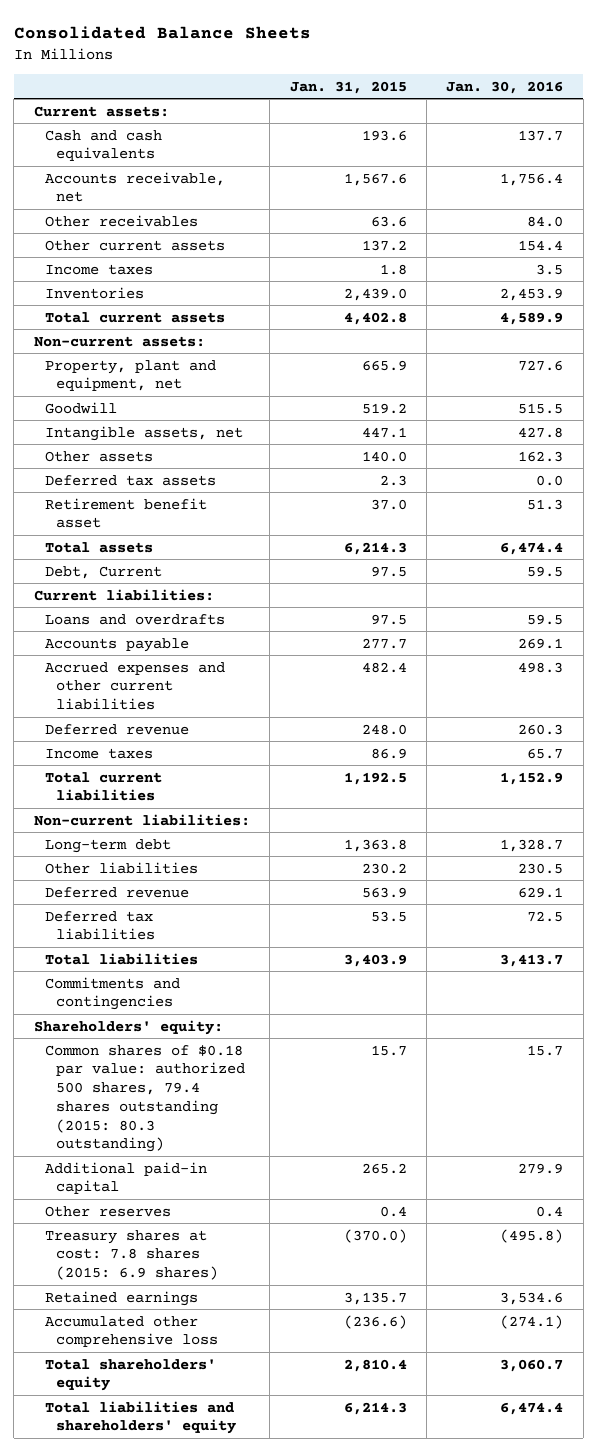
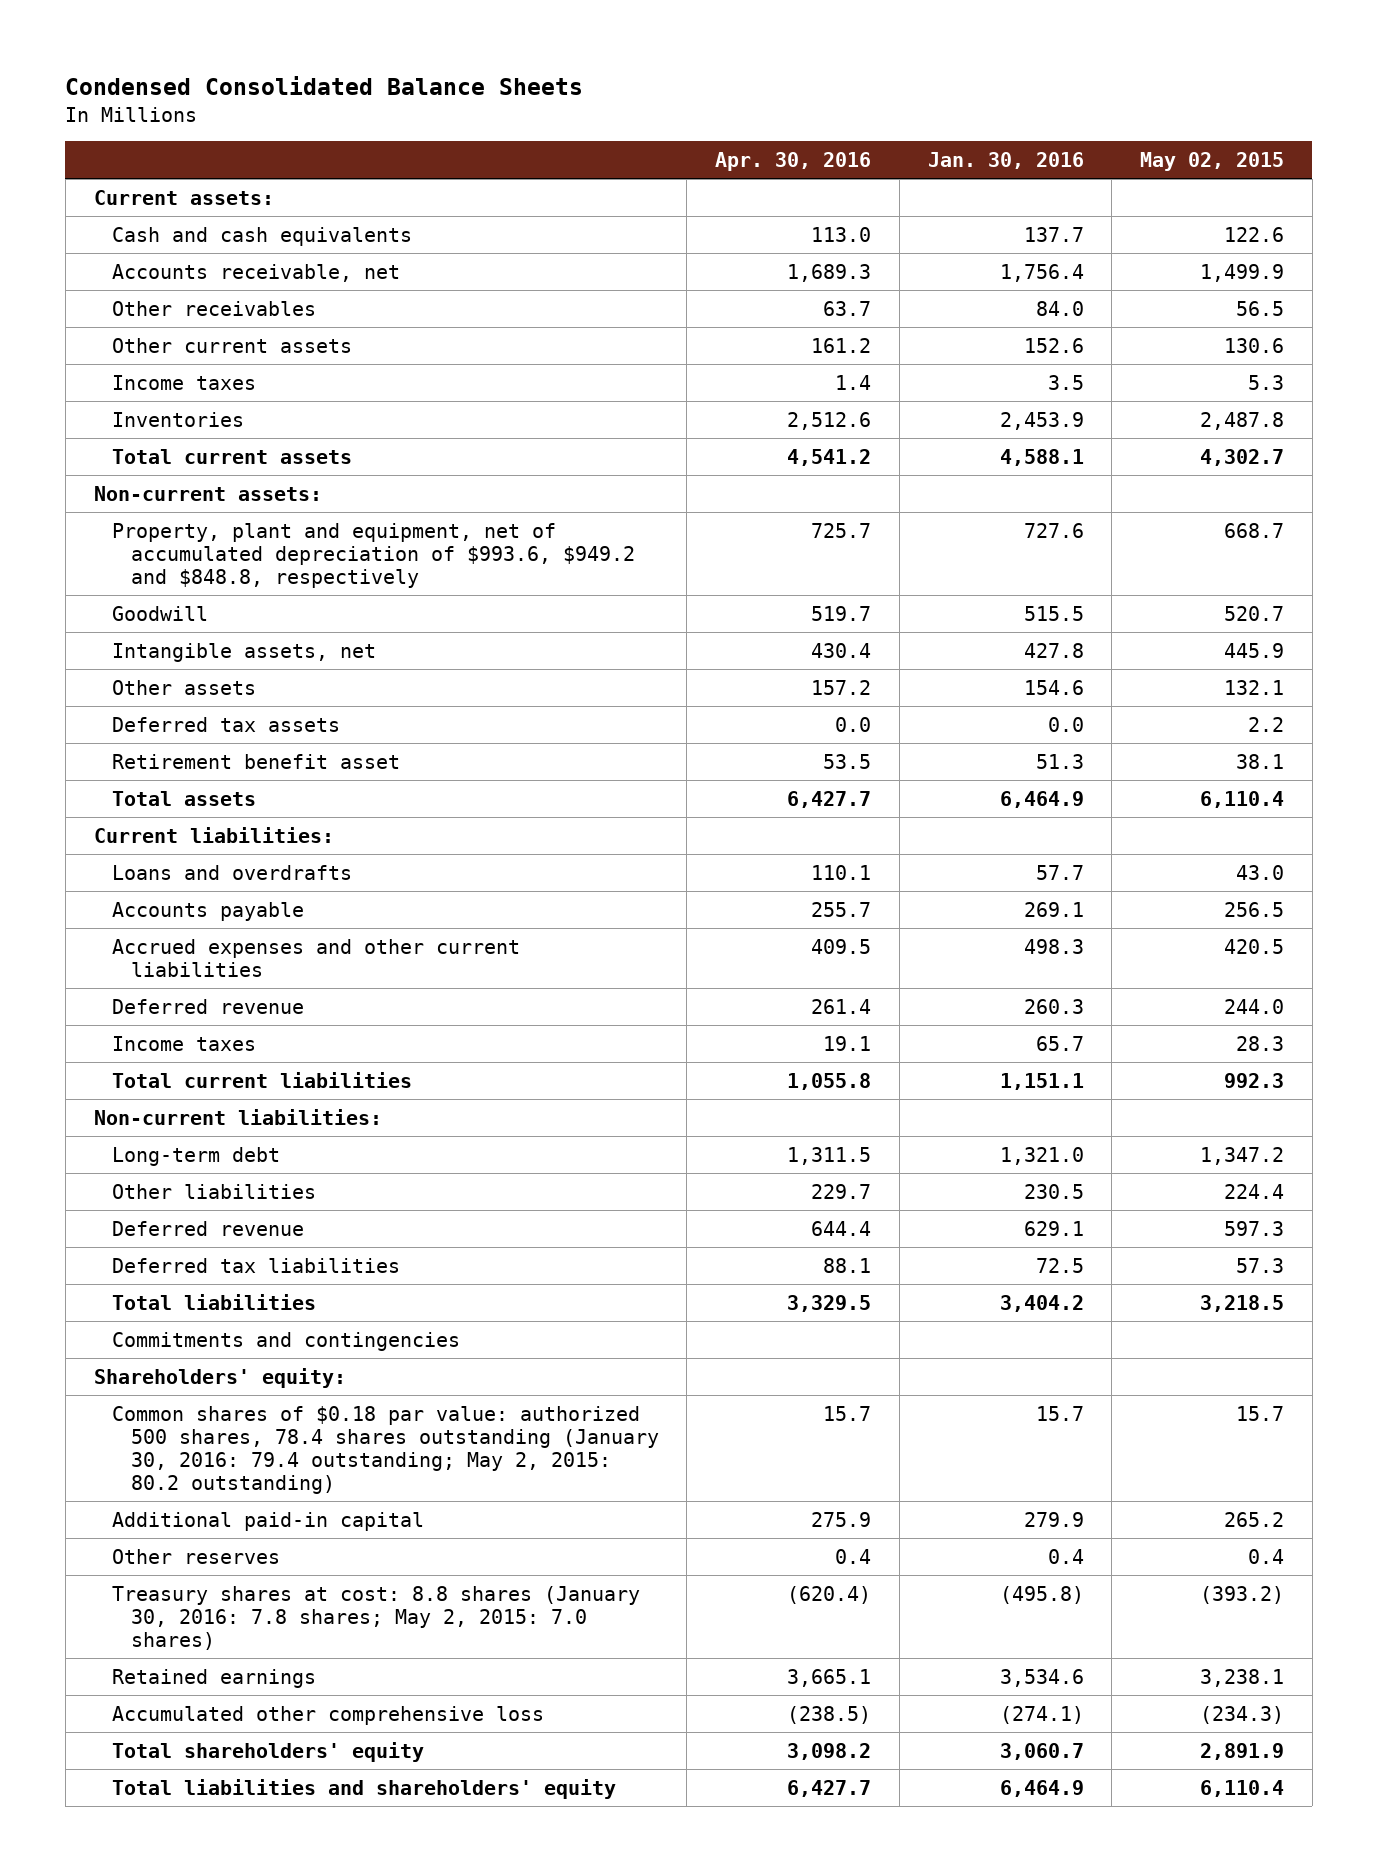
[13,25,311,39] Consolidated Balance Sheets -> [65,76,584,96] Condensed Consolidated Balance Sheets
[289,80,407,94] Jan. 31, 2015 -> none
none -> [715,151,872,171] Apr. 30, 2016
none -> [1140,151,1285,171] May 02, 2015
[518,239,564,251] 154.4 -> [1023,337,1084,353] 152.6
[500,311,564,325] 4,589.9 -> [999,448,1084,466] 4,588.1
[45,359,217,392] Property, plant and equipment, net -> [112,522,635,588] Property, plant and equipment, net of accumulated depreciation of $993.6, $949.2 and $848.8, respectively
[518,450,564,462] 162.3 -> [1023,679,1084,695] 154.6
[45,565,163,579] Debt, Current -> none
[500,541,564,555] 6,474.4 -> [999,790,1084,808] 6,464.9
[527,613,564,625] 59.5 -> [1035,864,1084,880] 57.7
[500,771,564,785] 1,152.9 -> [999,1072,1084,1090] 1,151.1
[500,838,564,852] 1,328.7 -> [999,1146,1084,1165] 1,321.0
[500,953,564,967] 3,413.7 -> [999,1294,1084,1312] 3,404.2
[45,1044,246,1153] Common shares of $0.18 par value: authorized 500 shares, 79.4 shares outstanding (2015: 80.3 outstanding) -> [112,1405,659,1494] Common shares of $0.18 par value: authorized 500 shares, 78.4 shares outstanding (January 30, 2016: 79.4 outstanding; May 2, 2015: 80.2 outstanding)
[45,1229,219,1281] Treasury shares at cost: 7.8 shares (2015: 6.9 shares) -> [112,1585,641,1650] Treasury shares at cost: 8.8 shares (January 30, 2016: 7.8 shares; May 2, 2015: 7.0 shares)
[500,1401,564,1415] 6,474.4 -> [999,1779,1084,1797] 6,464.9

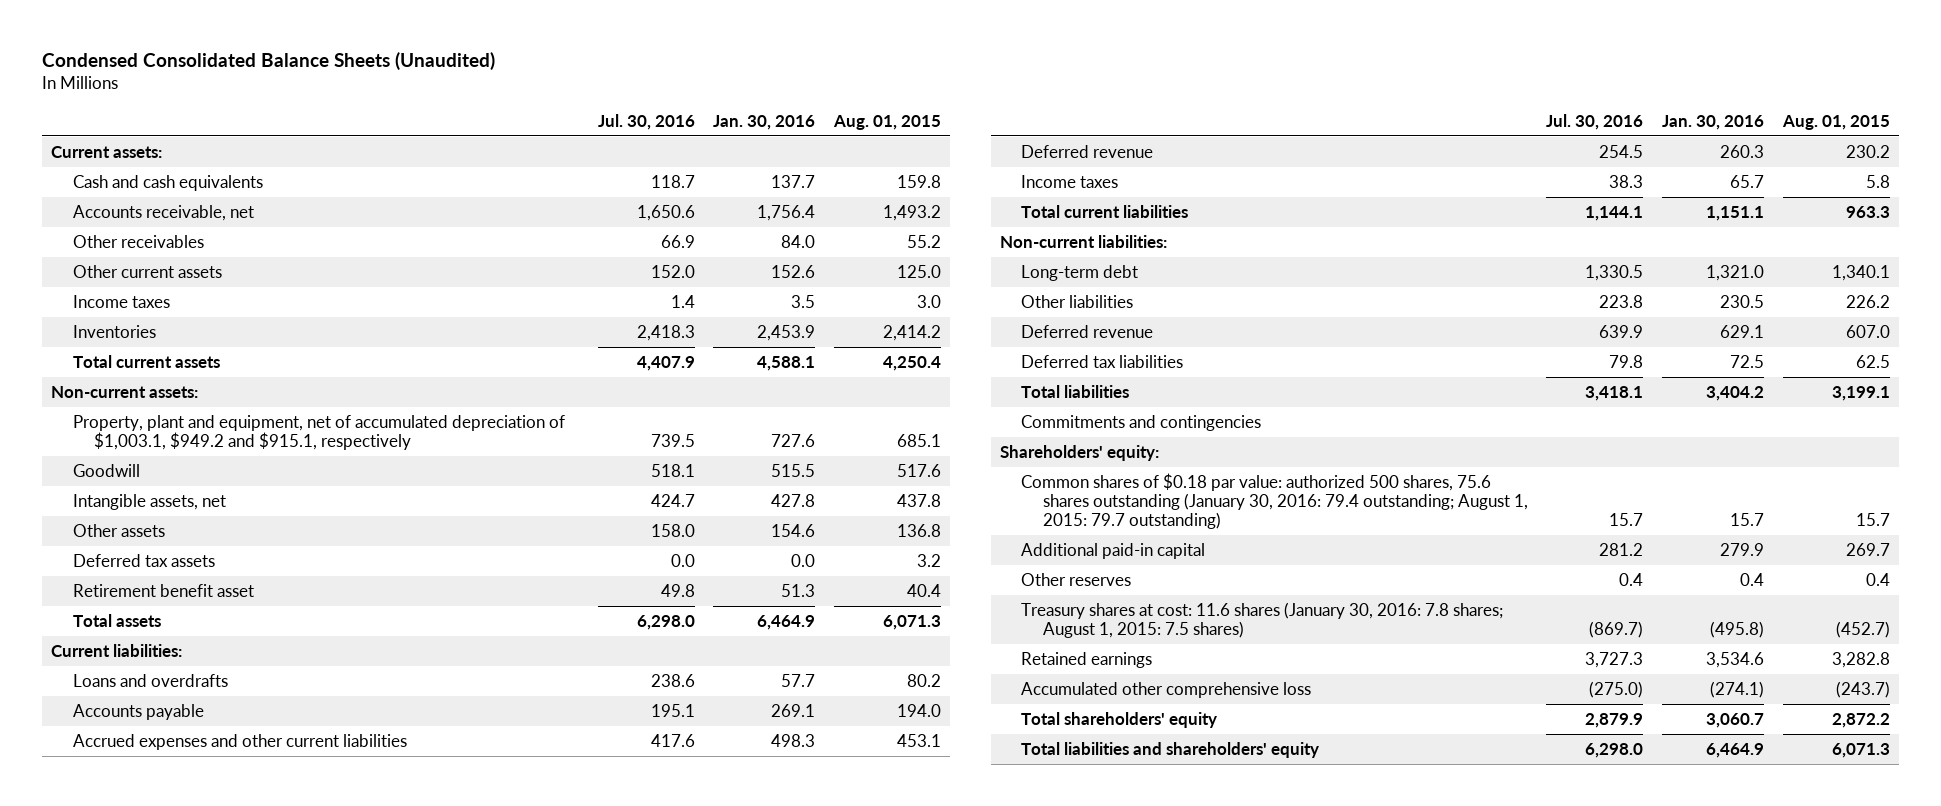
[65,76,584,96] Condensed Consolidated Balance Sheets -> [42,52,496,71] Condensed Consolidated Balance Sheets (Unaudited)
[715,151,872,171] Apr. 30, 2016 -> none
[1140,151,1285,171] May 02, 2015 -> none
none -> [597,113,695,130] Jul. 30, 2016
none -> [832,114,941,130] Aug. 01, 2015
[112,522,635,588] Property, plant and equipment, net of accumulated depreciation of $993.6, $949.2 and $848.8, respectively -> [72,415,565,450] Property, plant and equipment, net of accumulated depreciation of $1,003.1, $949.2 and $915.1, respectively
[112,1405,659,1494] Common shares of $0.18 par value: authorized 500 shares, 78.4 shares outstanding (January 30, 2016: 79.4 outstanding; May 2, 2015: 80.2 outstanding) -> [1021,473,1528,529] Common shares of $0.18 par value: authorized 500 shares, 75.6 shares outstanding (January 30, 2016: 79.4 outstanding; August 1, 2015: 79.7 outstanding)
[112,1585,641,1650] Treasury shares at cost: 8.8 shares (January 30, 2016: 7.8 shares; May 2, 2015: 7.0 shares) -> [1021,602,1504,638] Treasury shares at cost: 11.6 shares (January 30, 2016: 7.8 shares; August 1, 2015: 7.5 shares)

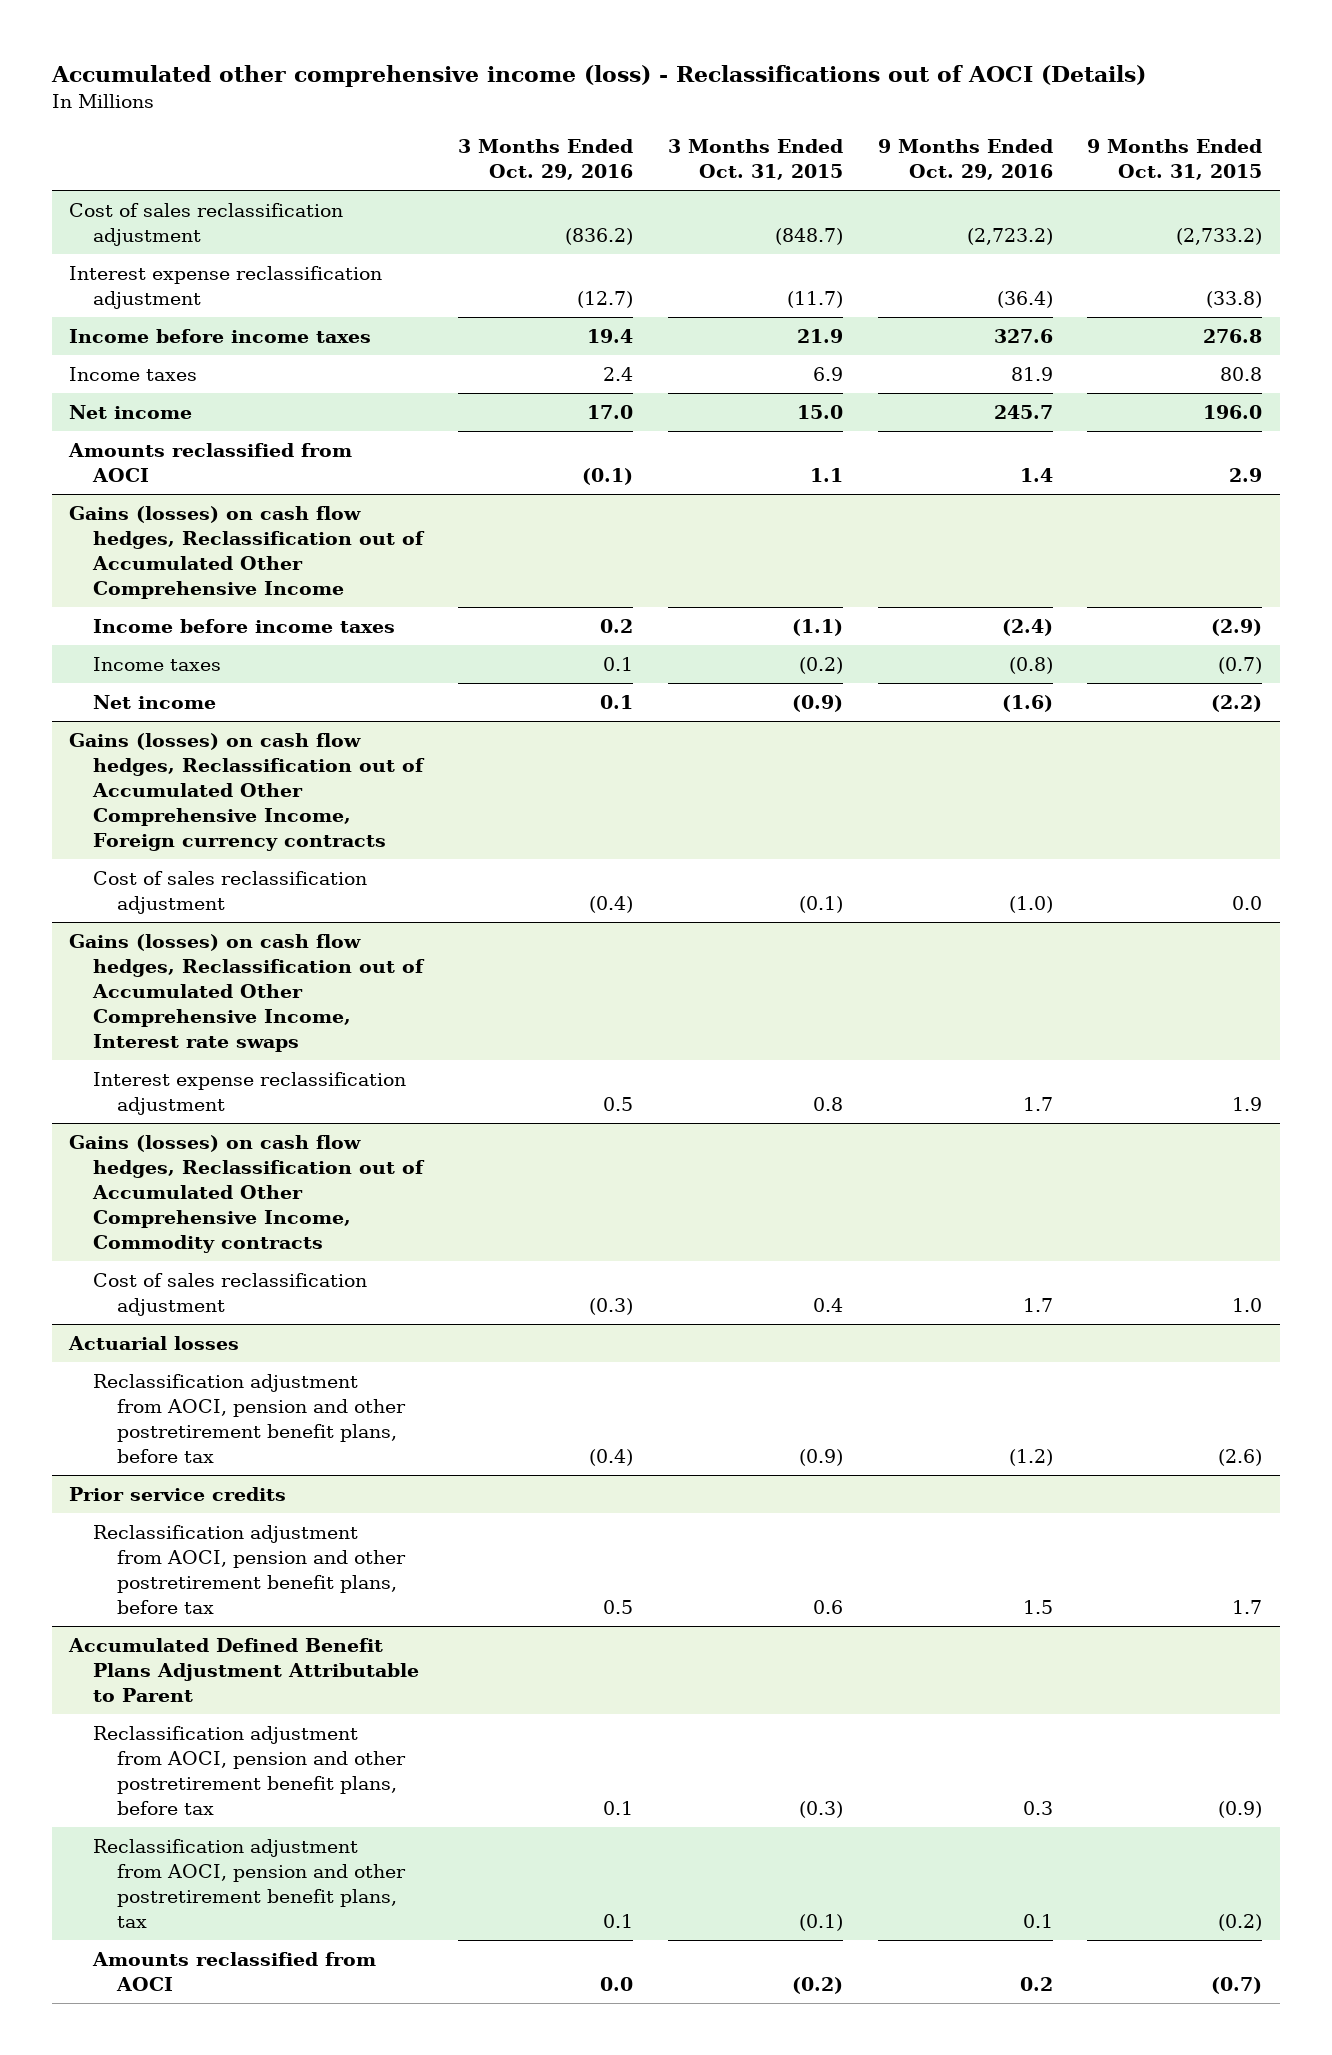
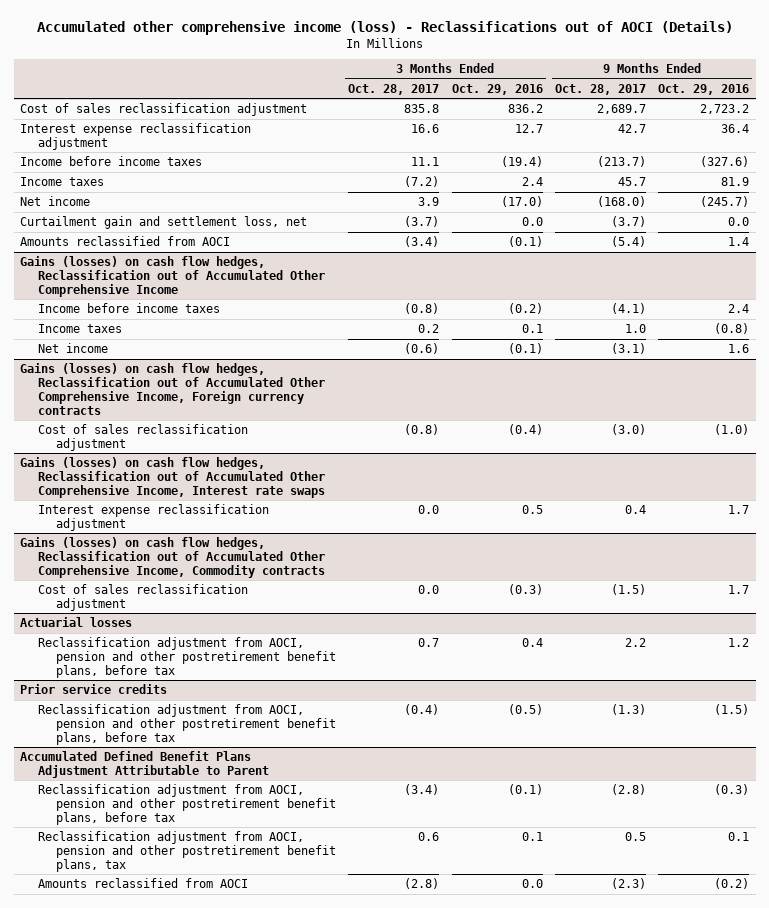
[667,139,843,181] 3 Months Ended Oct. 31, 2015 -> none
[1087,139,1263,181] 9 Months Ended Oct. 31, 2015 -> none
none -> [348,83,440,95] Oct. 28, 2017
none -> [555,83,647,95] Oct. 28, 2017
[565,228,634,246] (836.2) -> [507,104,543,114] 836.2
[966,228,1053,246] (2,723.2) -> [700,104,750,115] 2,723.2
[577,291,634,309] (12.7) -> [514,124,543,134] 12.7
[996,291,1053,309] (36.4) -> [721,124,750,134] 36.4
[587,329,634,344] 19.4 -> [500,156,543,168] (19.4)
[993,329,1053,344] 327.6 -> [700,156,750,168] (327.6)
[587,405,634,420] 17.0 -> [500,196,543,208] (17.0)
[993,405,1053,420] 245.7 -> [700,196,750,208] (245.7)
none -> [19,216,307,230] Curtailment gain and settlement loss, net
[600,619,634,634] 0.2 -> [507,303,543,315] (0.2)
[1001,619,1053,637] (2.4) -> [728,304,750,314] 2.4
[600,695,634,710] 0.1 -> [507,343,543,355] (0.1)
[1001,695,1053,713] (1.6) -> [728,344,750,354] 1.6
[589,1448,634,1466] (0.4) -> [521,638,543,648] 0.4
[1008,1448,1053,1466] (1.2) -> [728,638,750,648] 1.2
[603,1599,634,1614] 0.5 -> [507,704,543,716] (0.5)
[1022,1599,1053,1614] 1.5 -> [714,704,750,716] (1.5)
[603,1800,634,1815] 0.1 -> [507,784,543,796] (0.1)
[1022,1800,1053,1815] 0.3 -> [714,784,750,796] (0.3)
[1019,1977,1053,1992] 0.2 -> [714,878,750,890] (0.2)

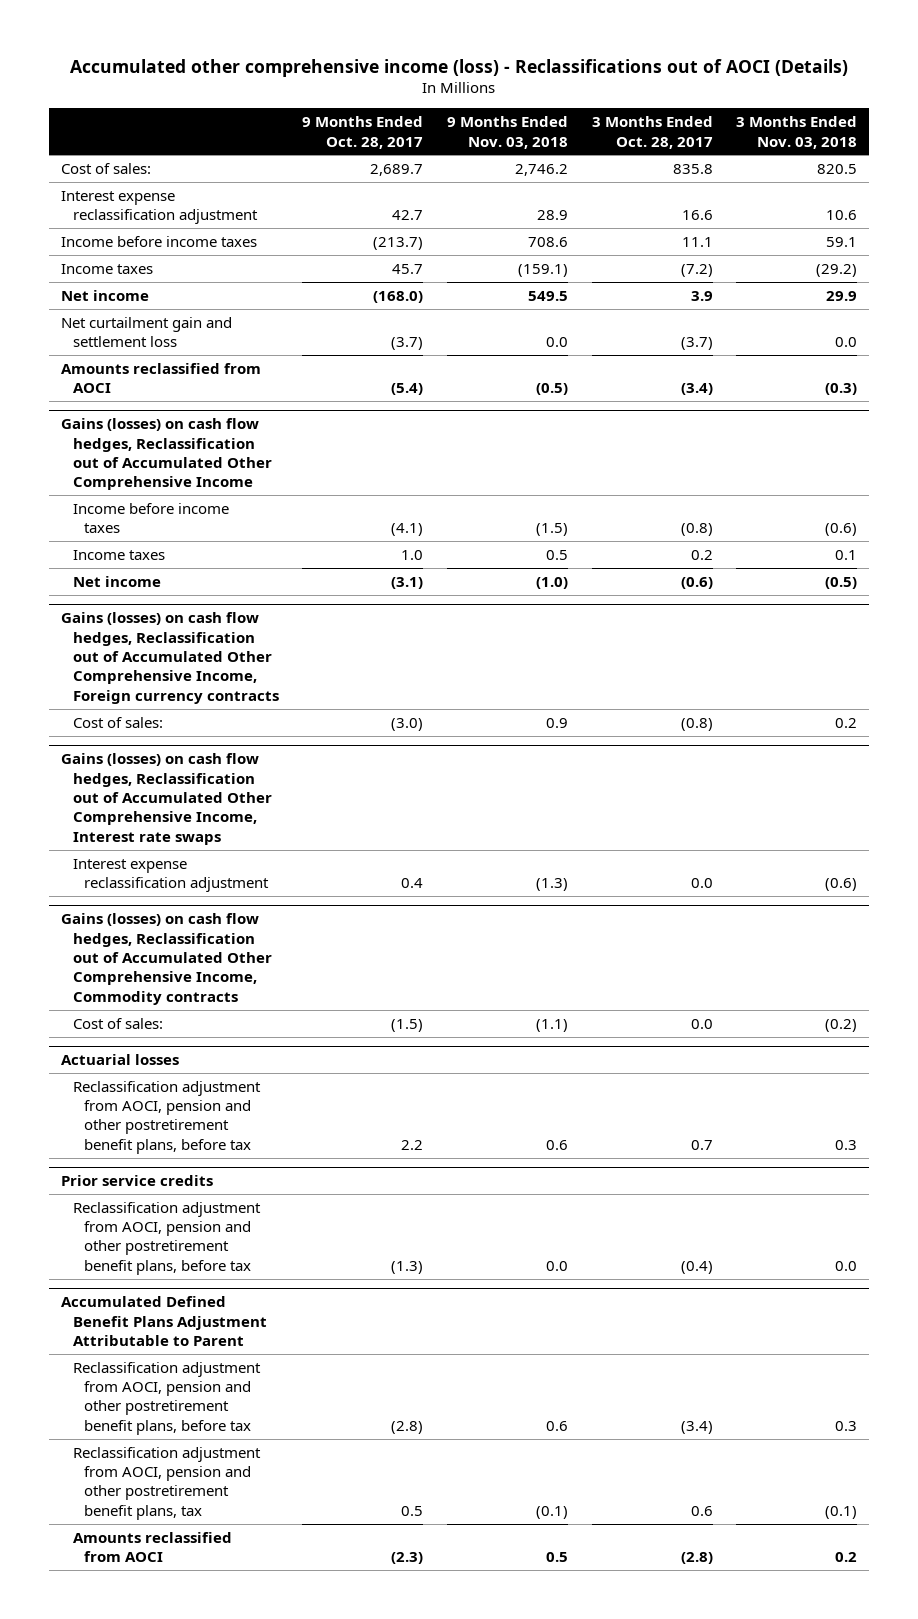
[451,83,543,95] Oct. 29, 2016 -> none
[658,83,750,95] Oct. 29, 2016 -> none
none -> [446,116,568,149] 9 Months Ended Nov. 03, 2018
none -> [736,116,858,149] 3 Months Ended Nov. 03, 2018
[19,103,307,117] Cost of sales reclassification adjustment -> [60,162,151,174] Cost of sales:
[19,216,307,230] Curtailment gain and settlement loss, net -> [60,316,232,348] Net curtailment gain and settlement loss
[37,424,248,451] Cost of sales reclassification adjustment -> [72,716,163,728] Cost of sales:
[37,584,248,611] Cost of sales reclassification adjustment -> [72,1017,163,1029] Cost of sales:

